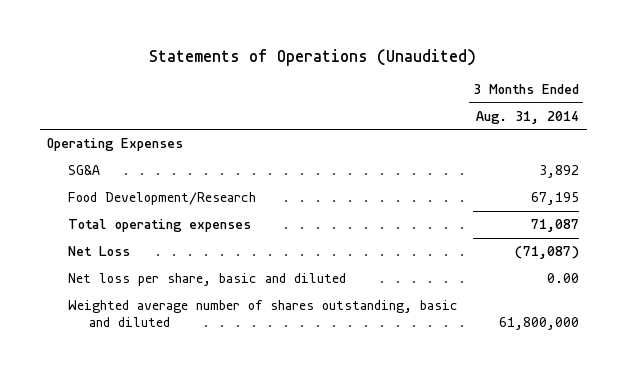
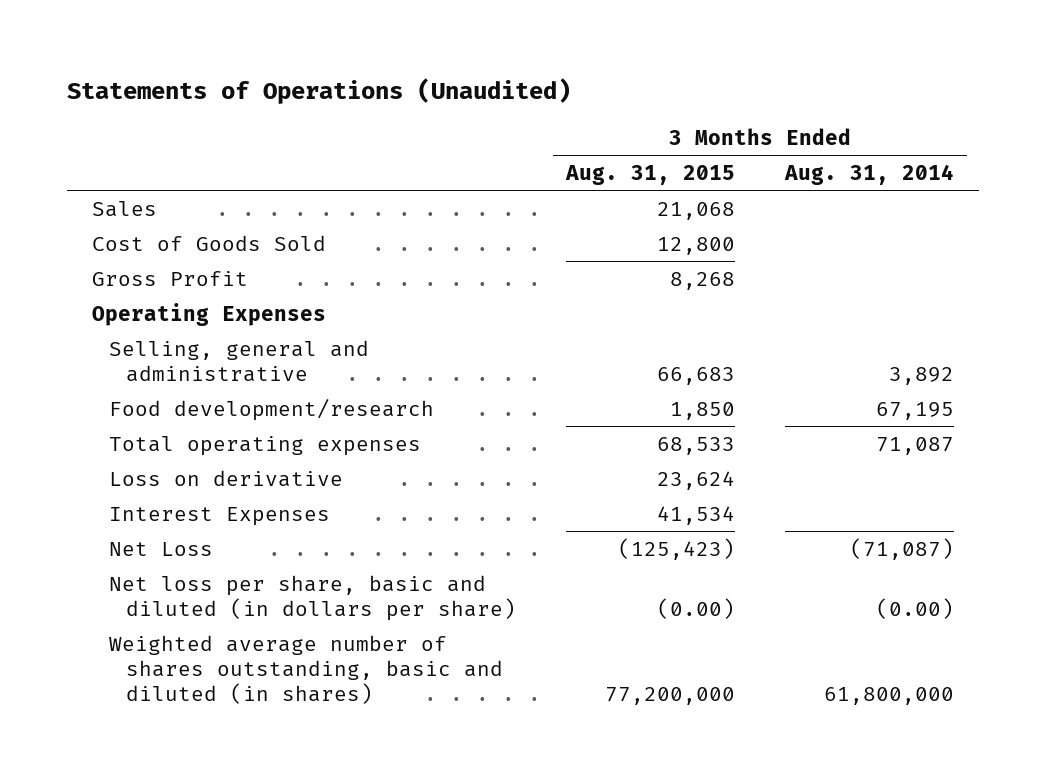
none -> [564,165,735,186] Aug. 31, 2015
none -> [92,200,158,217] Sales
none -> [92,234,327,251] Cost of Goods Sold
none -> [92,270,249,286] Gross Profit
[68,165,101,176] SG&A -> [109,339,370,382] Selling, general and administrative
[68,192,257,206] Food Development/Research -> [109,397,435,421] Food development/research
none -> [109,469,344,487] Loss on derivative
none -> [109,506,331,526] Interest Expenses
[68,273,347,287] Net loss per share, basic and diluted -> [109,574,516,621] Net loss per share, basic and diluted (in dollars per share)
[547,273,580,284] 0.00 -> [876,597,955,619] (0.00)
[68,300,459,328] Weighted average number of shares outstanding, basic and diluted -> [109,634,503,705] Weighted average number of shares outstanding, basic and diluted (in shares)

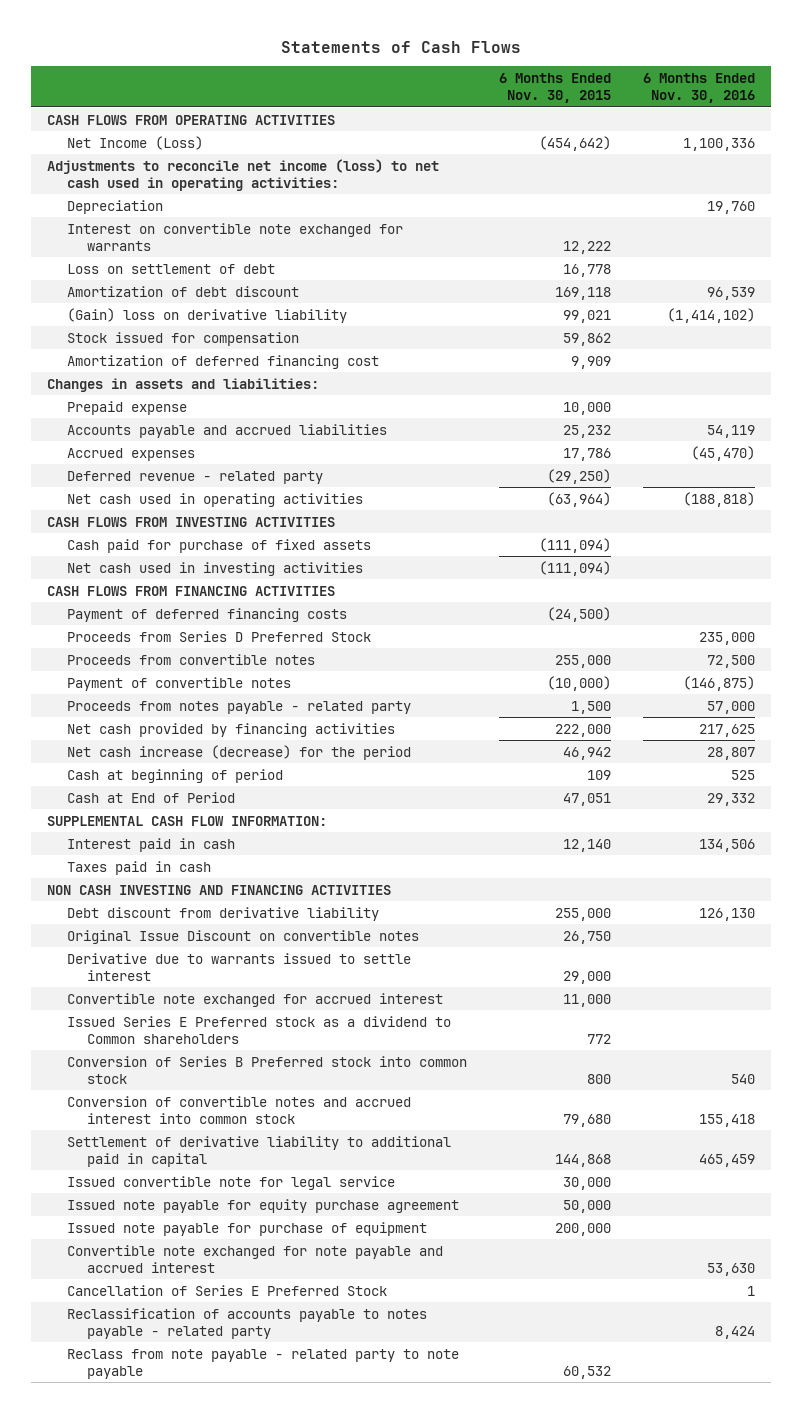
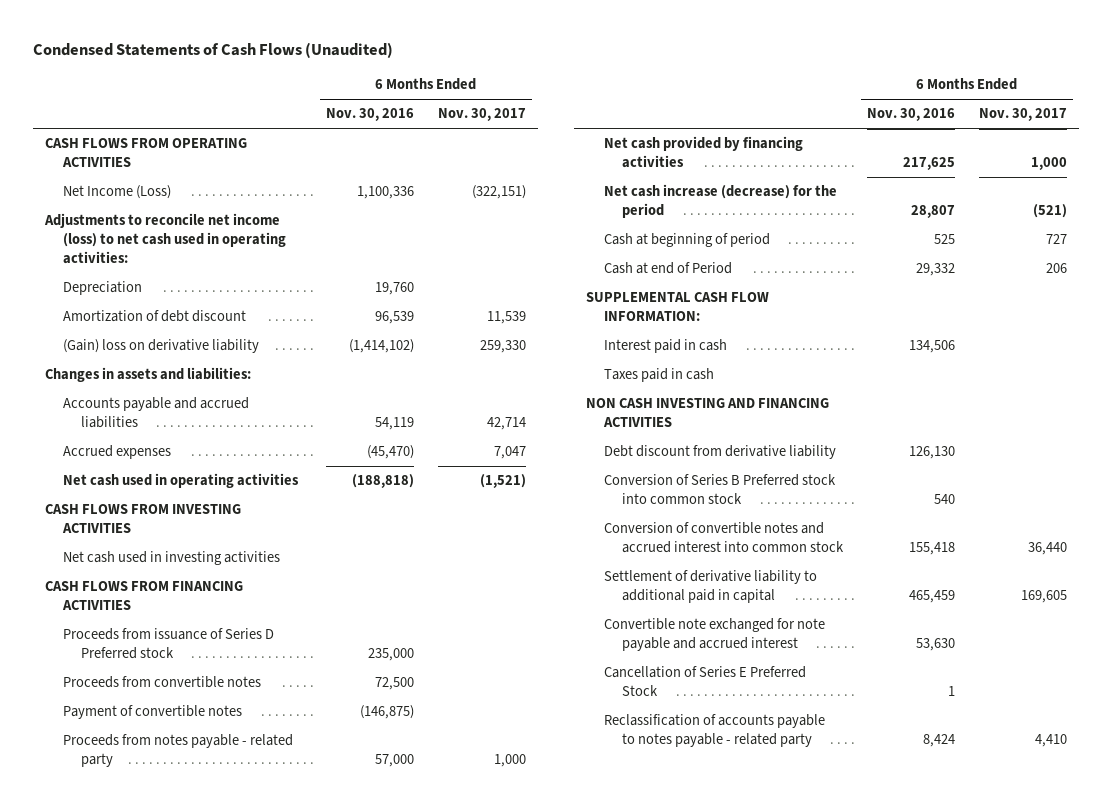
[281,40,522,53] Statements of Cash Flows -> [33,42,394,59] Condensed Statements of Cash Flows (Unaudited)
[499,72,612,104] 6 Months Ended Nov. 30, 2015 -> none
none -> [438,108,527,122] Nov. 30, 2017
[66,222,403,251] Interest on convertible note exchanged for warrants -> none
[66,263,275,274] Loss on settlement of debt -> none
[66,331,299,346] Stock issued for compensation -> none
[66,354,379,369] Amortization of deferred financing cost -> none
[66,400,187,415] Prepaid expense -> none
[66,470,323,484] Deferred revenue - related party -> none
[66,538,371,553] Cash paid for purchase of fixed assets -> none
[66,607,347,622] Payment of deferred financing costs -> none
[66,630,371,642] Proceeds from Series D Preferred Stock -> [63,628,275,659] Proceeds from issuance of Series D Preferred stock
[66,791,235,803] Cash at End of Period -> [603,262,732,275] Cash at end of Period
[66,929,419,944] Original Issue Discount on convertible notes -> none
[66,952,411,981] Derivative due to warrants issued to settle interest -> none
[66,992,443,1007] Convertible note exchanged for accrued interest -> none
[66,1015,451,1044] Issued Series E Preferred stock as a dividend to Common shareholders -> none
[66,1175,395,1190] Issued convertible note for legal service -> none
[66,1198,459,1213] Issued note payable for equity purchase agreement -> none
[66,1221,427,1236] Issued note payable for purchase of equipment -> none
[66,1348,459,1379] Reclass from note payable - related party to note payable -> none

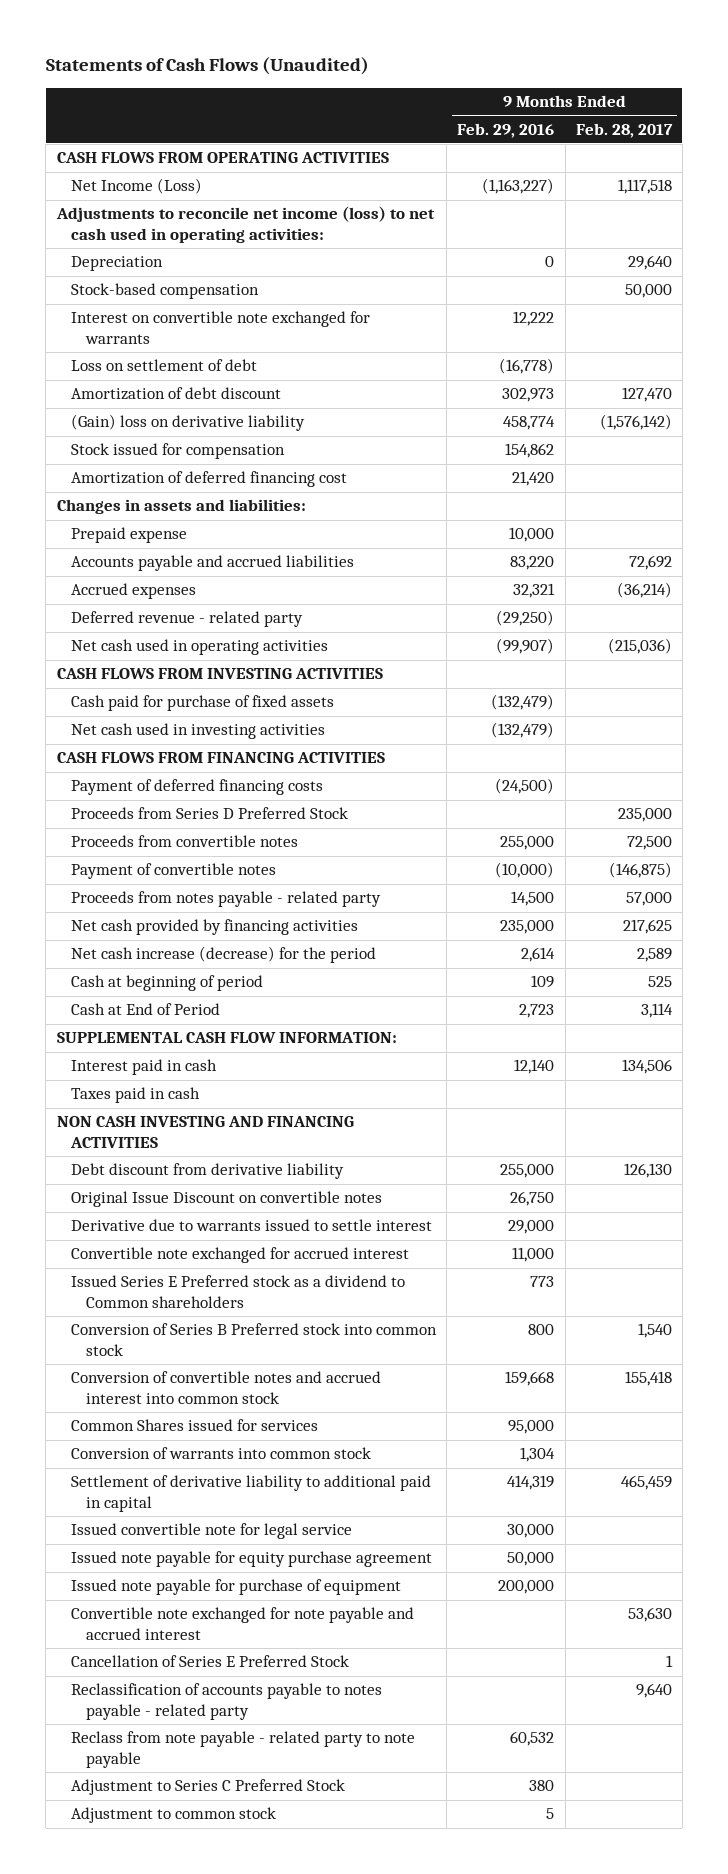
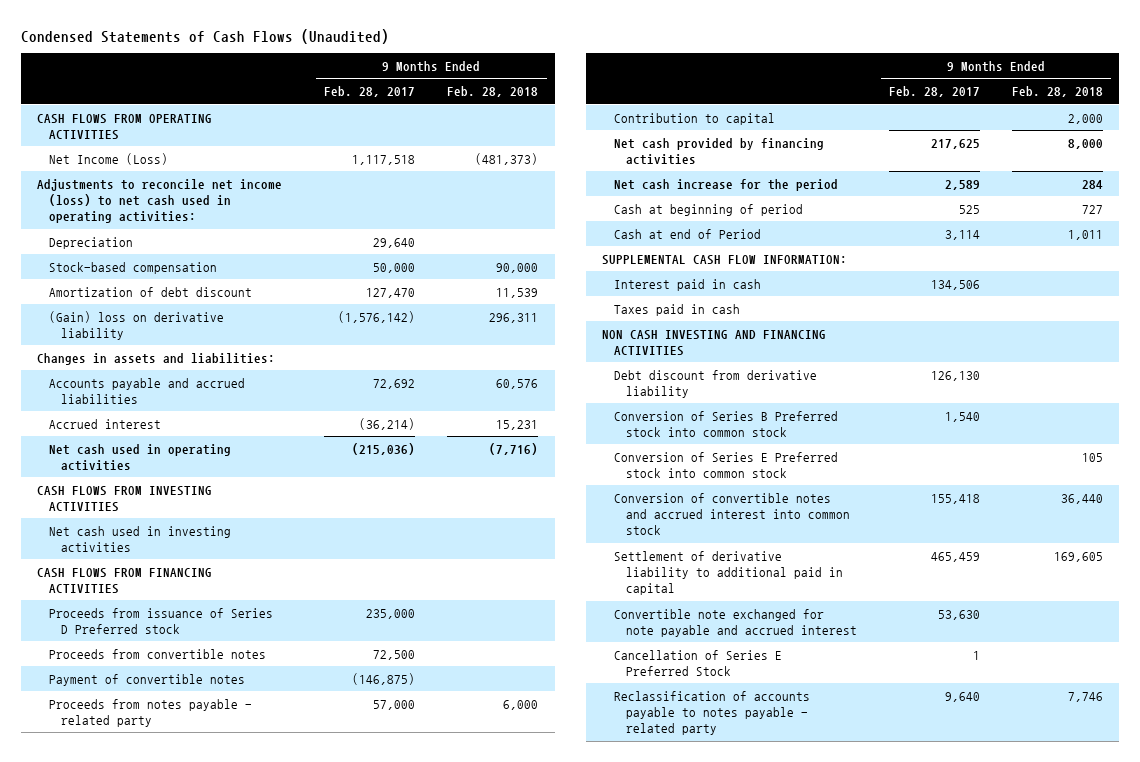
[45,57,369,76] Statements of Cash Flows (Unaudited) -> [21,28,390,44] Condensed Statements of Cash Flows (Unaudited)
[457,122,555,138] Feb. 29, 2016 -> none
none -> [447,86,539,98] Feb. 28, 2018
[71,311,371,344] Interest on convertible note exchanged for warrants -> none
[71,359,258,372] Loss on settlement of debt -> none
[71,443,286,460] Stock issued for compensation -> none
[71,471,348,488] Amortization of deferred financing cost -> none
[71,527,188,544] Prepaid expense -> none
[71,611,304,628] Deferred revenue - related party -> none
[71,583,197,600] Accrued expenses -> [49,418,162,429] Accrued interest
[71,695,335,712] Cash paid for purchase of fixed assets -> none
[71,779,324,796] Payment of deferred financing costs -> none
[71,807,349,820] Proceeds from Series D Preferred Stock -> [49,607,274,634] Proceeds from issuance of Series D Preferred stock
none -> [613,112,775,125] Contribution to capital
[71,946,377,964] Net cash increase (decrease) for the period -> [613,178,838,191] Net cash increase for the period
[71,1003,221,1016] Cash at End of Period -> [613,228,761,239] Cash at end of Period
[71,1191,383,1208] Original Issue Discount on convertible notes -> none
[71,1219,433,1232] Derivative due to warrants issued to settle interest -> none
[71,1247,410,1264] Convertible note exchanged for accrued interest -> none
[71,1275,406,1308] Issued Series E Preferred stock as a dividend to Common shareholders -> none
none -> [613,451,838,478] Conversion of Series E Preferred stock into common stock
[71,1419,319,1432] Common Shares issued for services -> none
[71,1447,372,1460] Conversion of warrants into common stock -> none
[71,1523,353,1540] Issued convertible note for legal service -> none
[71,1551,433,1568] Issued note payable for equity purchase agreement -> none
[71,1579,402,1596] Issued note payable for purchase of equipment -> none
[71,1731,416,1768] Reclass from note payable - related party to note payable -> none
[71,1779,346,1796] Adjustment to Series C Preferred Stock -> none
[71,1807,277,1824] Adjustment to common stock -> none

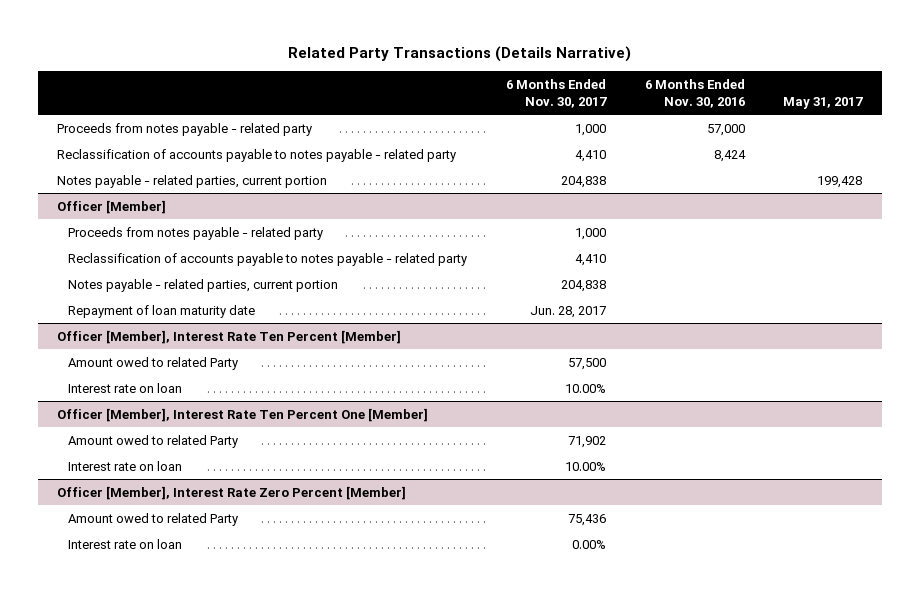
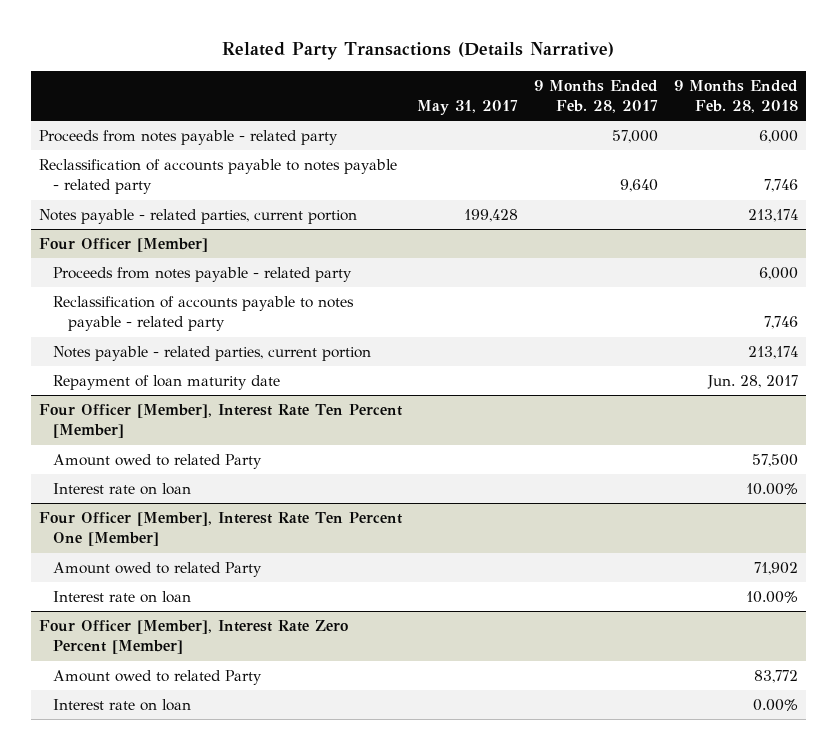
[505,79,607,108] 6 Months Ended Nov. 30, 2017 -> none
[644,79,745,108] 6 Months Ended Nov. 30, 2016 -> none
none -> [534,79,659,114] 9 Months Ended Feb. 28, 2017
none -> [673,79,798,114] 9 Months Ended Feb. 28, 2018
[57,199,167,214] Officer [Member] -> [38,238,208,253] Four Officer [Member]
[57,329,402,344] Officer [Member], Interest Rate Ten Percent [Member] -> [38,404,402,439] Four Officer [Member], Interest Rate Ten Percent [Member]
[57,407,429,422] Officer [Member], Interest Rate Ten Percent One [Member] -> [38,512,402,547] Four Officer [Member], Interest Rate Ten Percent One [Member]
[57,485,407,500] Officer [Member], Interest Rate Zero Percent [Member] -> [38,620,348,655] Four Officer [Member], Interest Rate Zero Percent [Member]

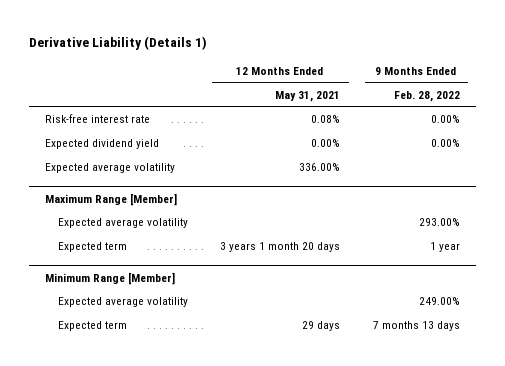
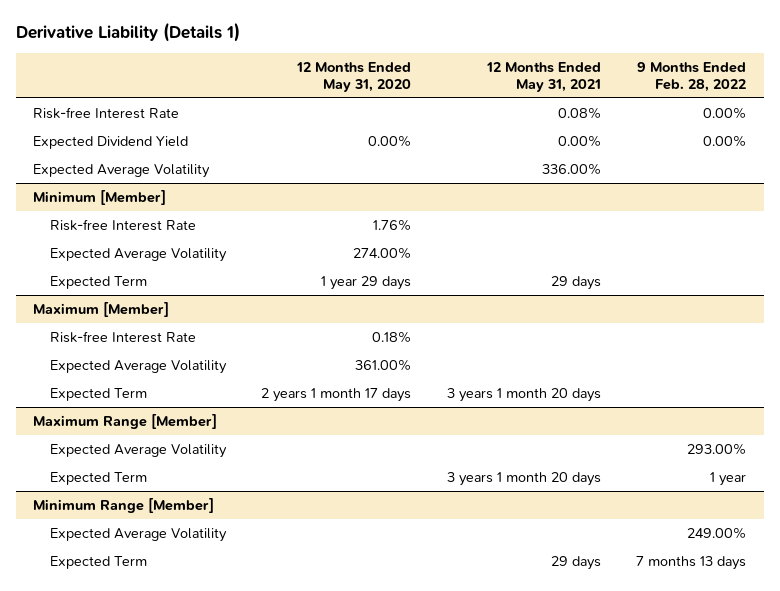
none -> [296,61,412,92] 12 Months Ended May 31, 2020
[45,114,151,124] Risk-free interest rate -> [33,106,180,119] Risk-free Interest Rate
[45,139,160,150] Expected dividend yield -> [33,135,189,149] Expected Dividend Yield
[45,163,176,174] Expected average volatility -> [33,163,211,178] Expected Average Volatility
none -> [33,189,167,205] Minimum [Member]
none -> [49,218,196,231] Risk-free Interest Rate
none -> [49,247,227,262] Expected Average Volatility
none -> [49,275,147,289] Expected Term
none -> [33,301,170,317] Maximum [Member]
none -> [49,330,196,343] Risk-free Interest Rate
none -> [49,359,227,374] Expected Average Volatility
none -> [49,387,147,401] Expected Term
[57,218,188,229] Expected average volatility -> [49,443,227,458] Expected Average Volatility
[57,242,127,253] Expected term -> [49,471,147,485] Expected Term
[57,297,188,308] Expected average volatility -> [49,527,227,542] Expected Average Volatility
[57,321,127,332] Expected term -> [49,555,147,569] Expected Term

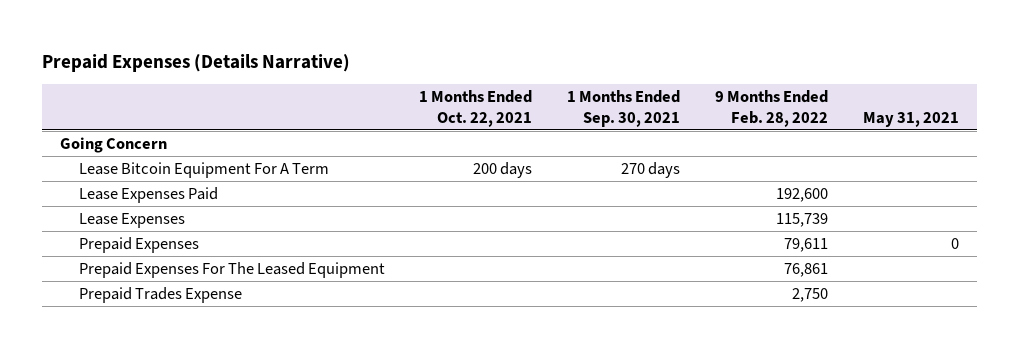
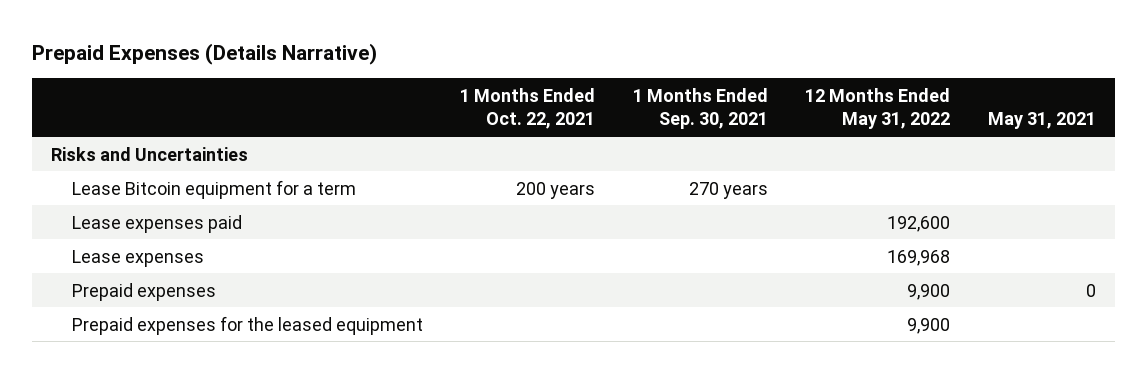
[715,90,829,127] 9 Months Ended Feb. 28, 2022 -> none
none -> [805,87,951,130] 12 Months Ended May 31, 2022
[78,286,242,303] Prepaid Trades Expense -> none
[59,136,167,153] Going Concern -> [50,146,248,161] Risks and Uncertainties
[78,161,329,178] Lease Bitcoin Equipment For A Term -> [71,179,356,199] Lease Bitcoin equipment for a term
[473,161,533,178] 200 days -> [516,181,596,199] 200 years
[621,161,681,178] 270 days -> [688,181,768,199] 270 years
[78,186,218,203] Lease Expenses Paid -> [71,214,242,233] Lease expenses paid
[78,212,185,228] Lease Expenses -> [71,249,204,267] Lease expenses
[78,236,199,253] Prepaid Expenses -> [71,282,216,301] Prepaid expenses
[78,261,385,278] Prepaid Expenses For The Leased Equipment -> [71,315,423,335] Prepaid expenses for the leased equipment

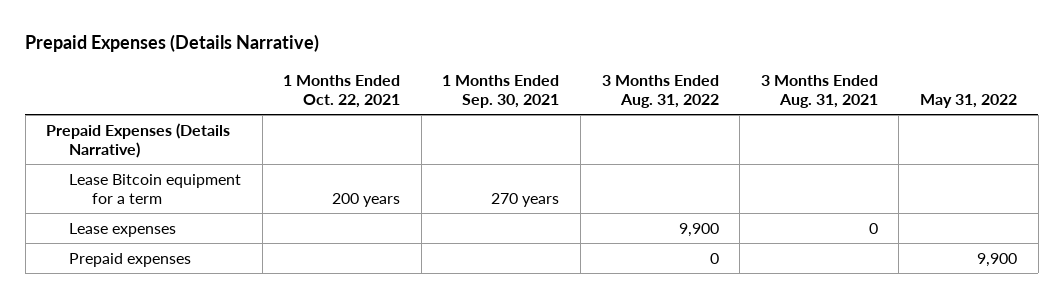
[805,87,951,130] 12 Months Ended May 31, 2022 -> none
[987,112,1096,130] May 31, 2021 -> none
none -> [601,74,719,109] 3 Months Ended Aug. 31, 2022
none -> [760,74,878,109] 3 Months Ended Aug. 31, 2021
none -> [919,94,1017,109] May 31, 2022
[50,146,248,161] Risks and Uncertainties -> [46,122,231,159] Prepaid Expenses (Details Narrative)
[71,214,242,233] Lease expenses paid -> none
[71,315,423,335] Prepaid expenses for the leased equipment -> none

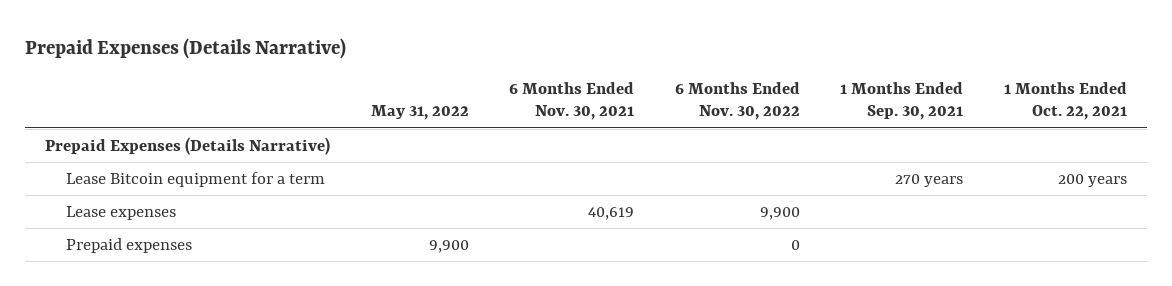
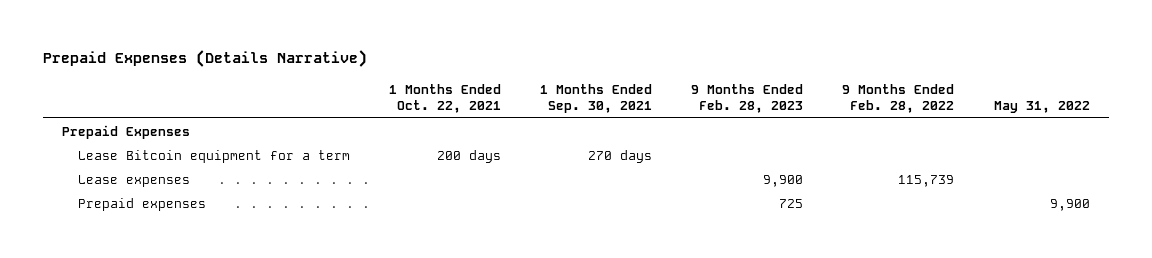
[509,82,635,121] 6 Months Ended Nov. 30, 2021 -> none
[674,82,800,121] 6 Months Ended Nov. 30, 2022 -> none
none -> [691,83,804,114] 9 Months Ended Feb. 28, 2023
none -> [842,83,955,114] 9 Months Ended Feb. 28, 2022
[45,136,331,155] Prepaid Expenses (Details Narrative) -> [62,124,191,139] Prepaid Expenses
[895,173,964,187] 270 years -> [588,149,653,163] 270 days
[1057,173,1127,187] 200 years -> [437,149,502,163] 200 days

